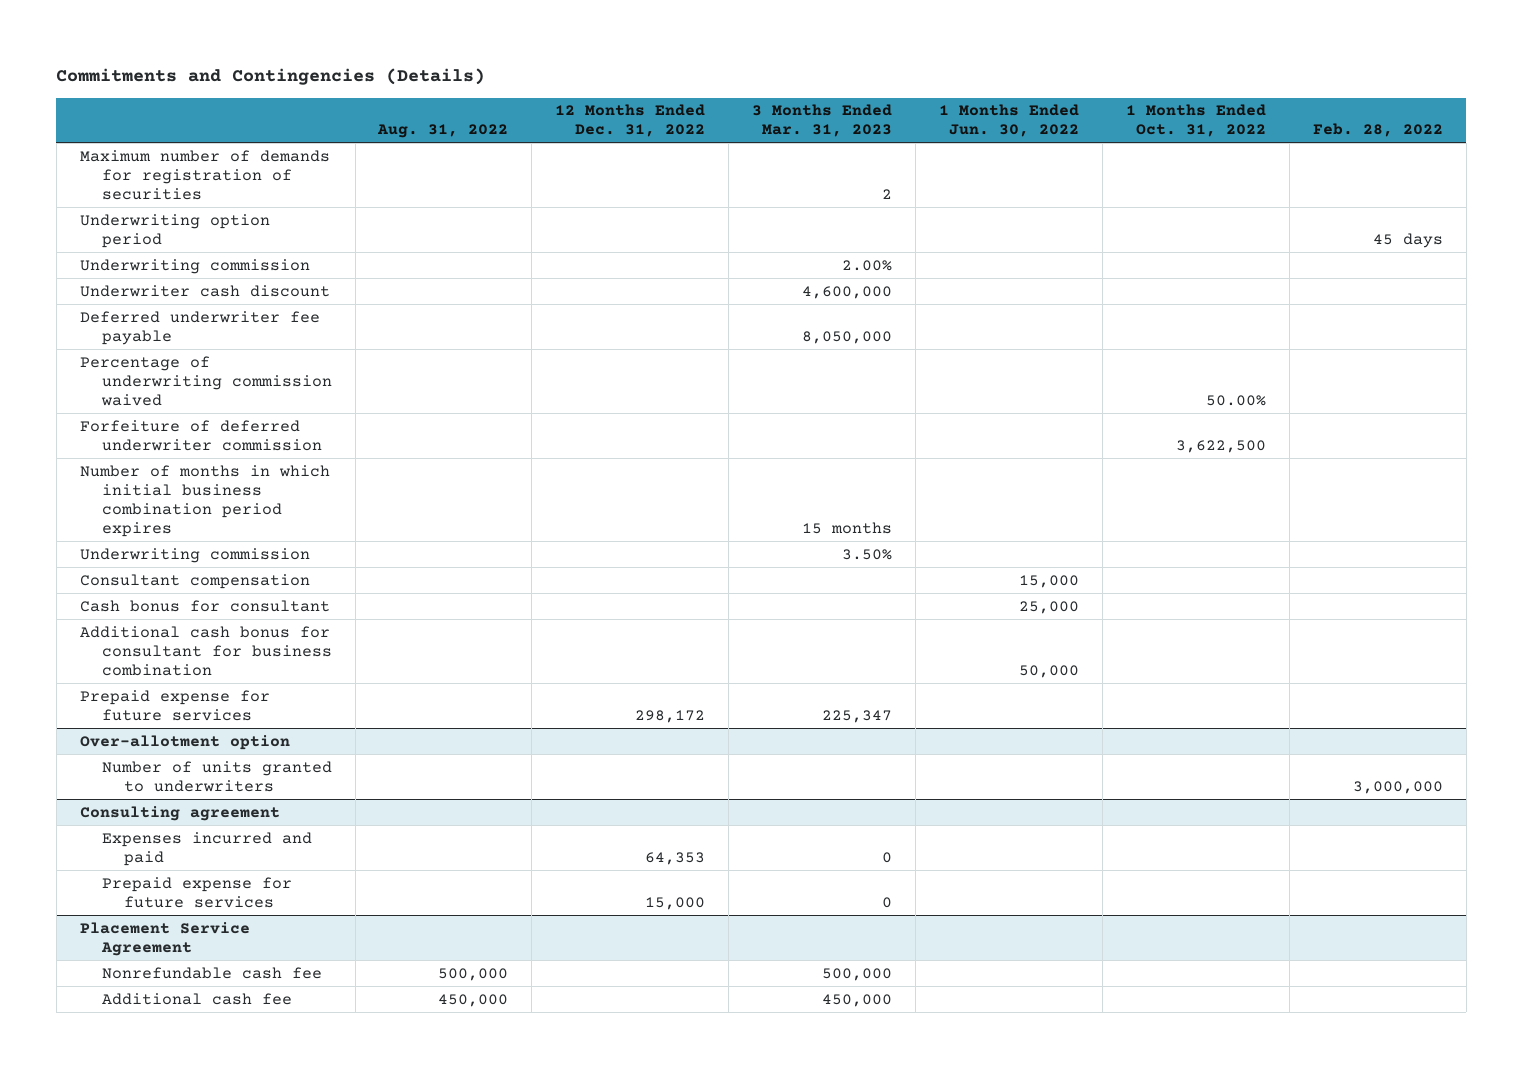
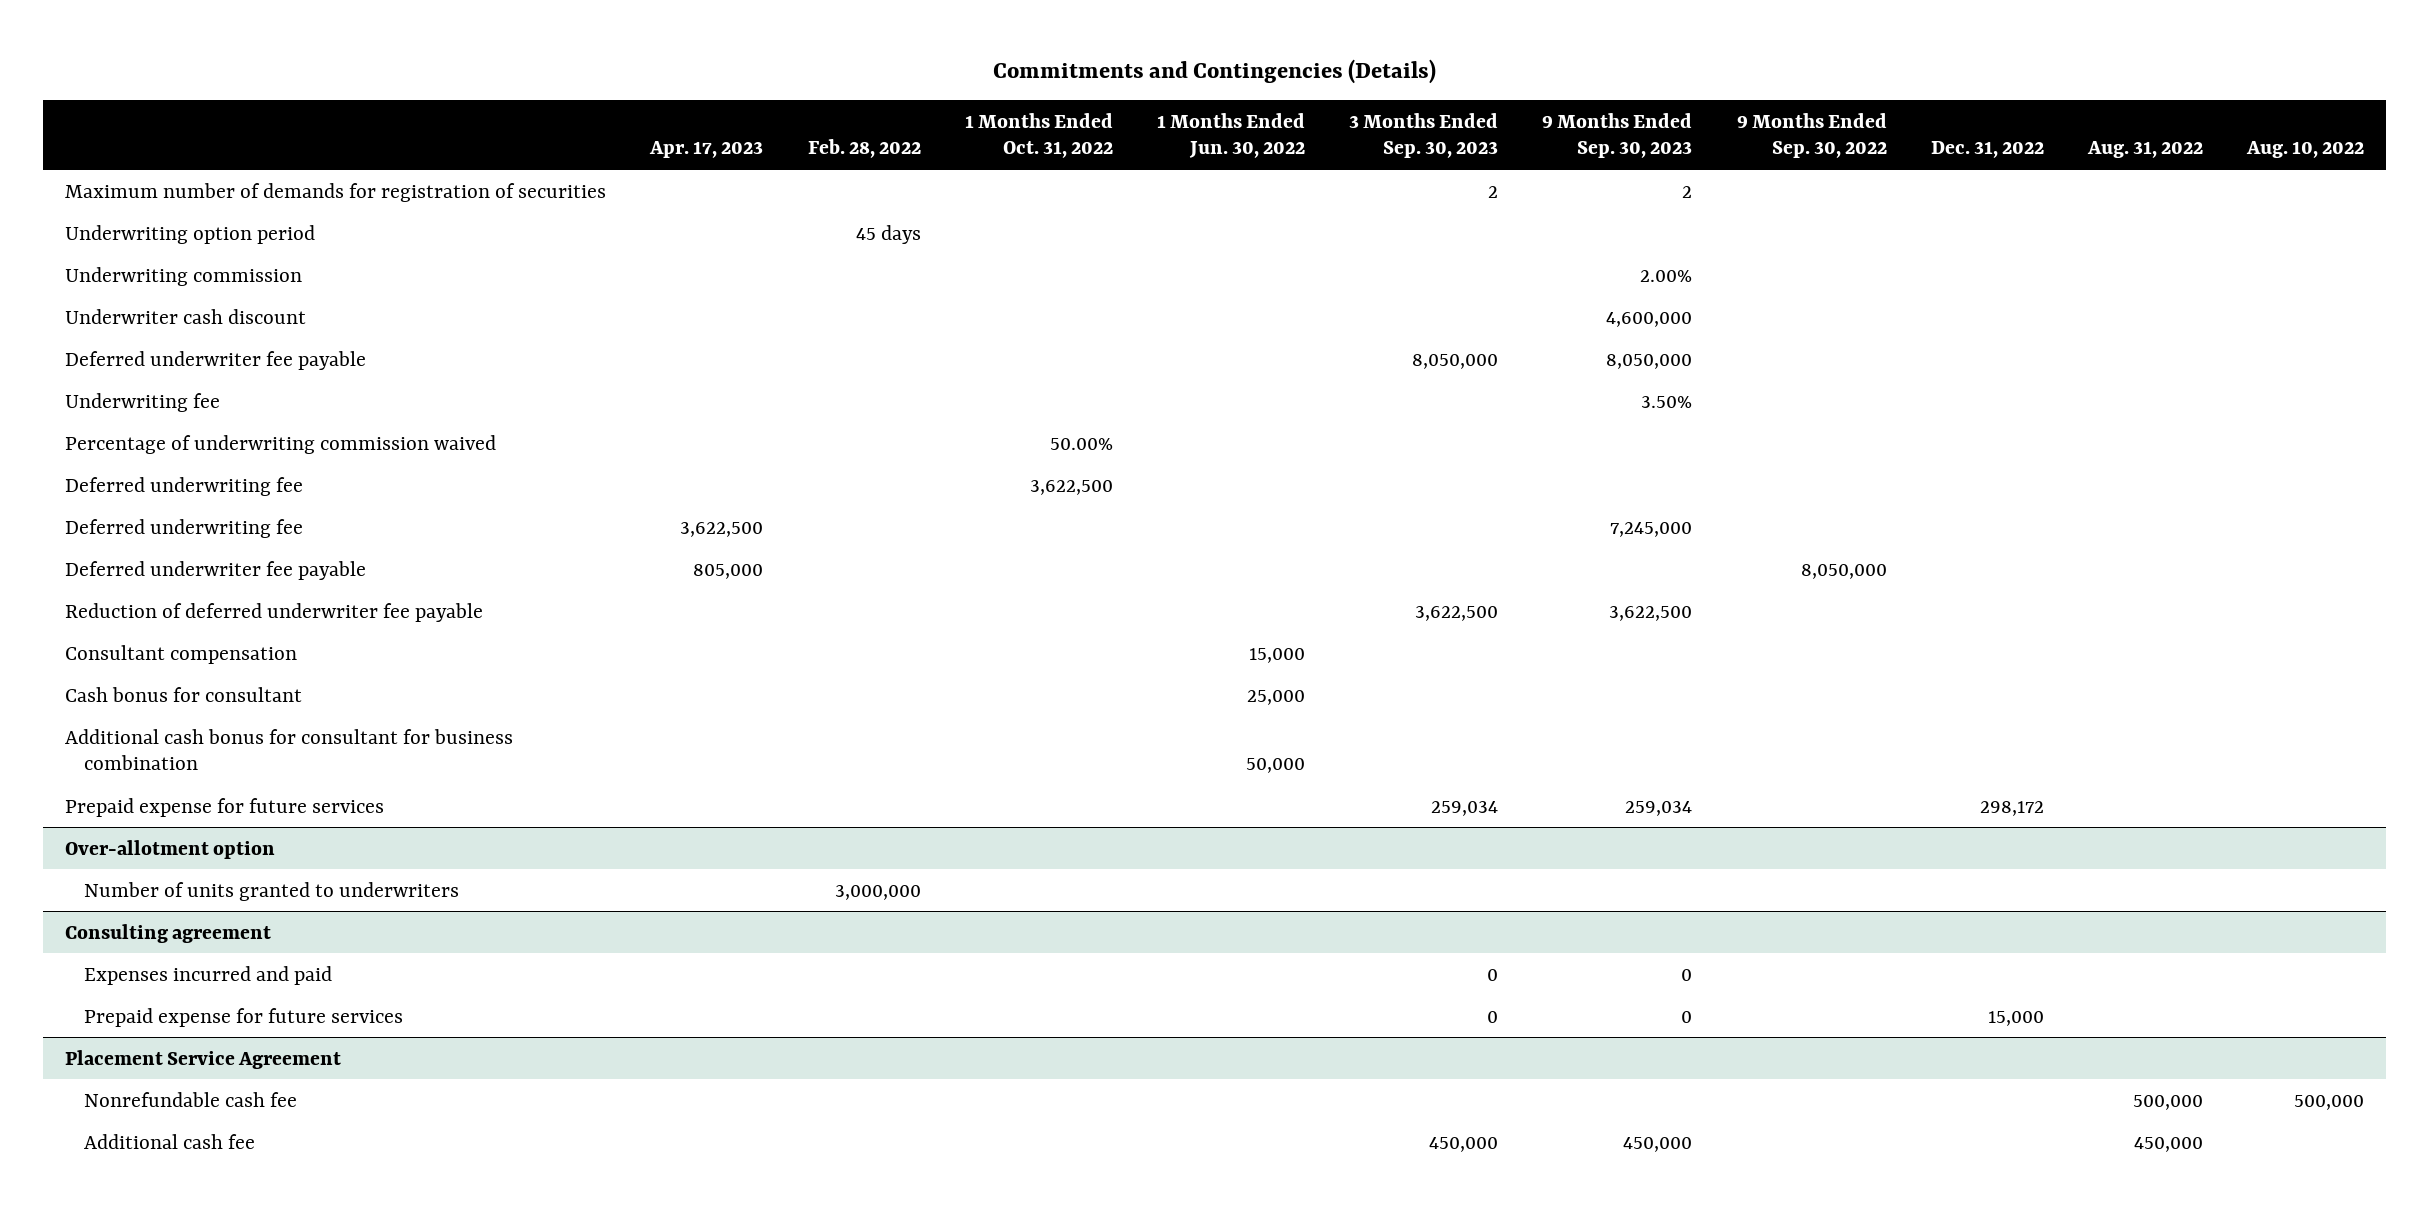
[555,104,706,138] 12 Months Ended Dec. 31, 2022 -> none
[752,104,893,138] 3 Months Ended Mar. 31, 2023 -> none
none -> [649,141,764,159] Apr. 17, 2023
none -> [1349,112,1499,159] 3 Months Ended Sep. 30, 2023
none -> [1542,112,1693,159] 9 Months Ended Sep. 30, 2023
none -> [1736,112,1887,159] 9 Months Ended Sep. 30, 2022
none -> [1930,141,2044,159] Dec. 31, 2022
none -> [2246,141,2365,159] Aug. 10, 2022
none -> [65,392,221,412] Underwriting fee
[79,464,330,537] Number of months in which initial business combination period expires -> none
[79,547,310,563] Underwriting commission -> none
[79,419,322,451] Forfeiture of deferred underwriter commission -> [65,476,304,496] Deferred underwriting fee
none -> [65,518,304,538] Deferred underwriting fee
none -> [65,560,367,580] Deferred underwriter fee payable
none -> [65,602,484,622] Reduction of deferred underwriter fee payable

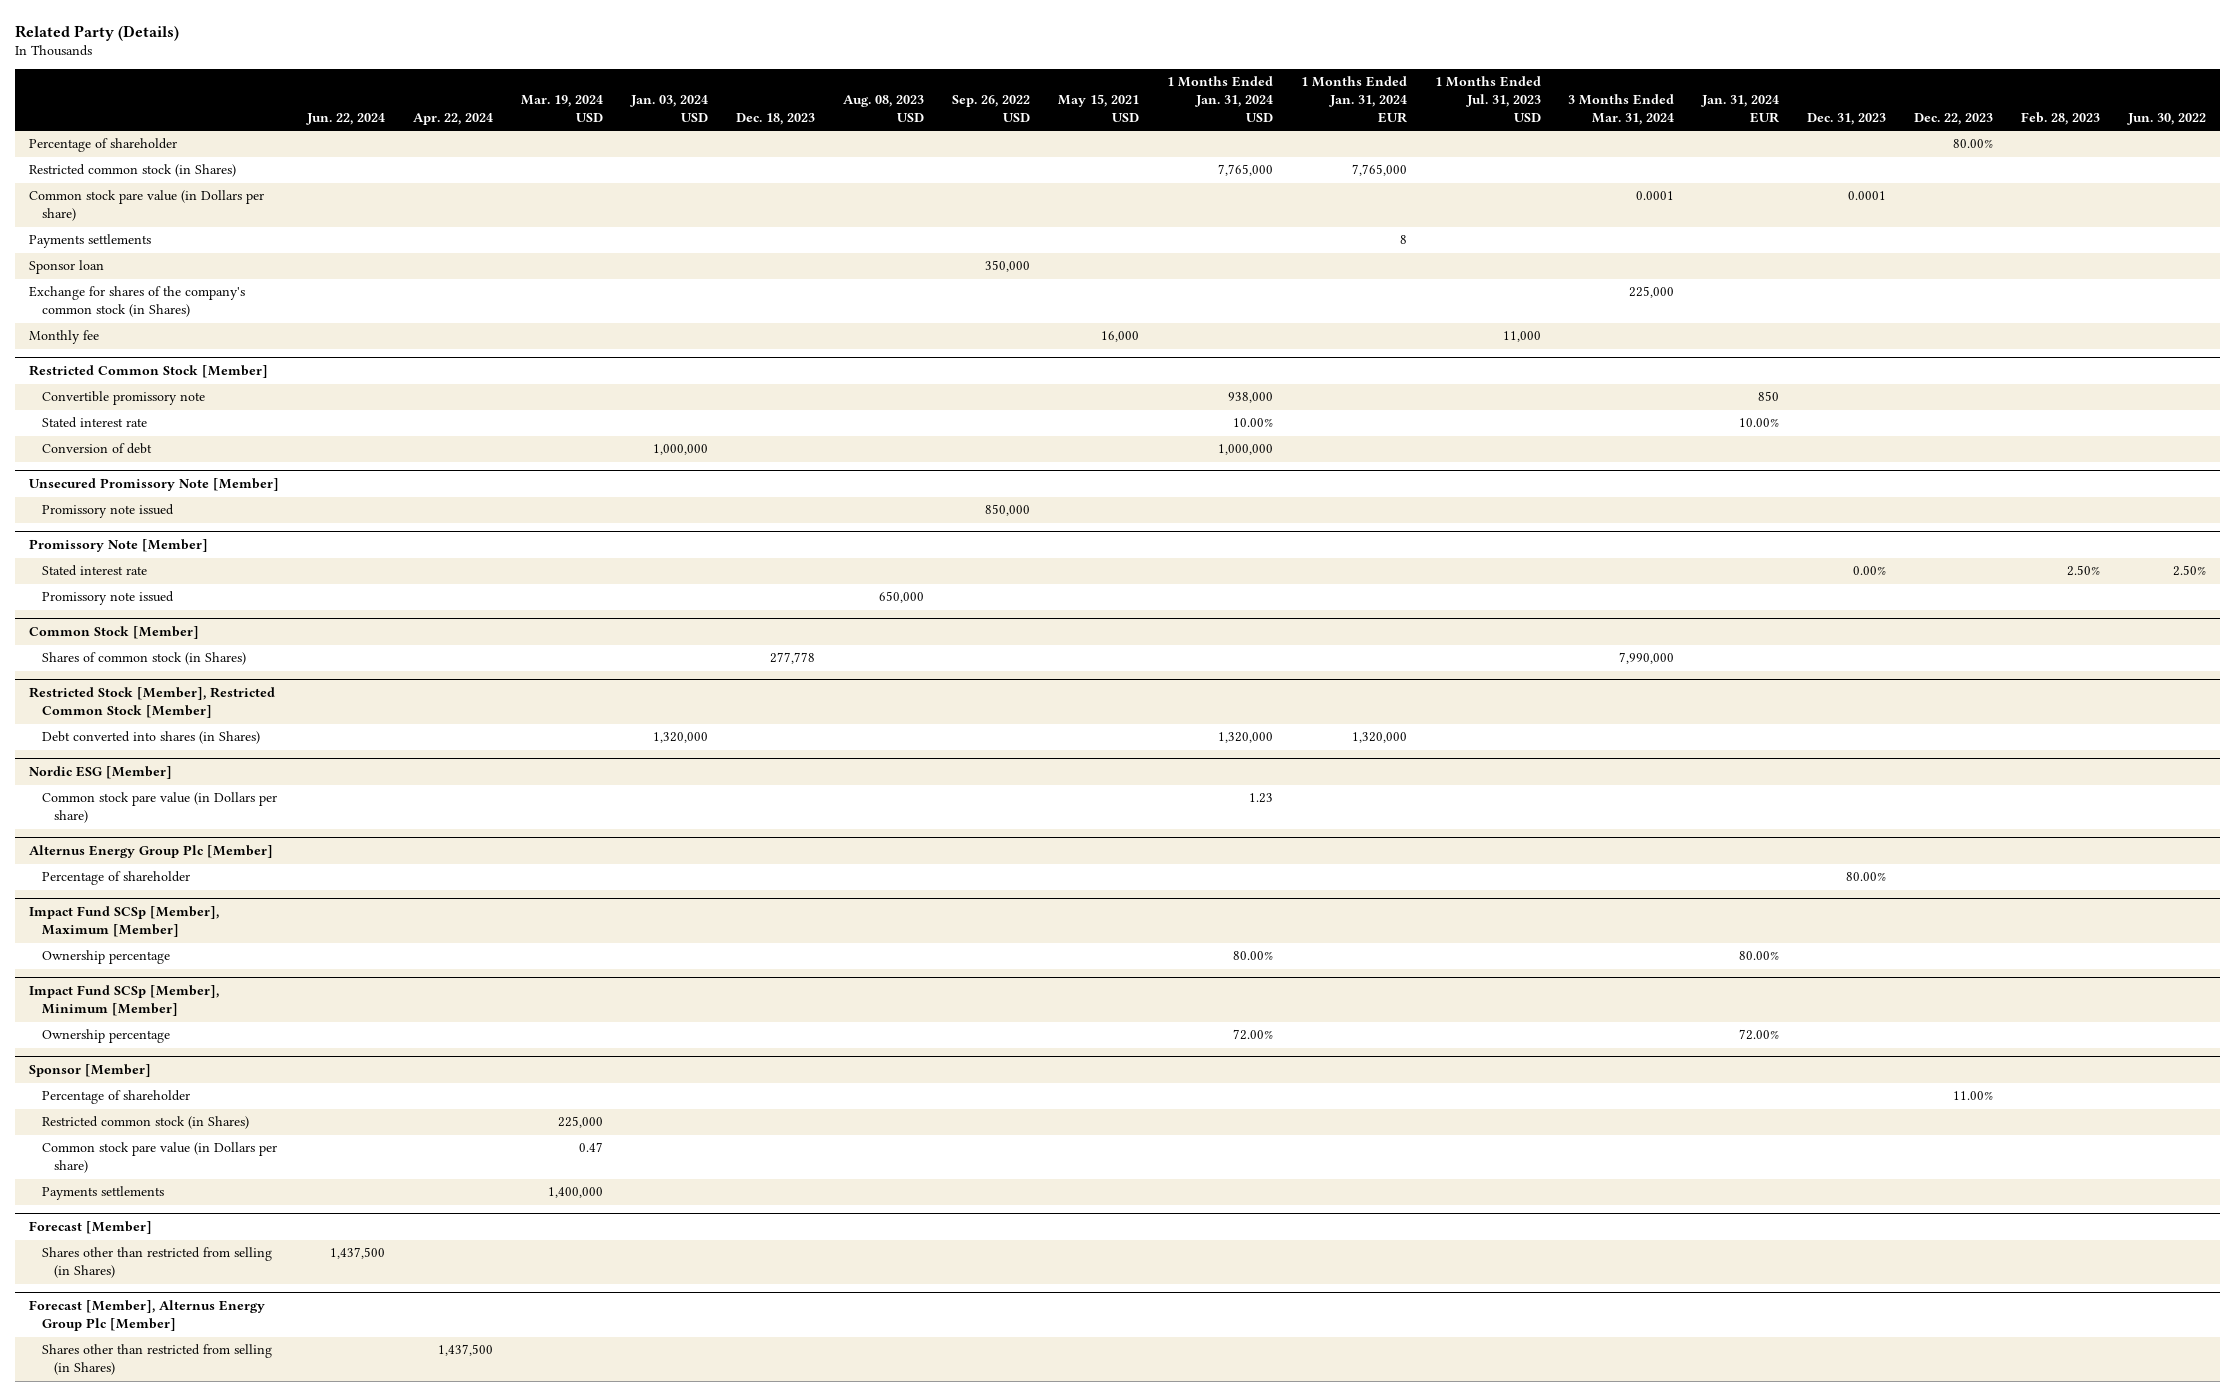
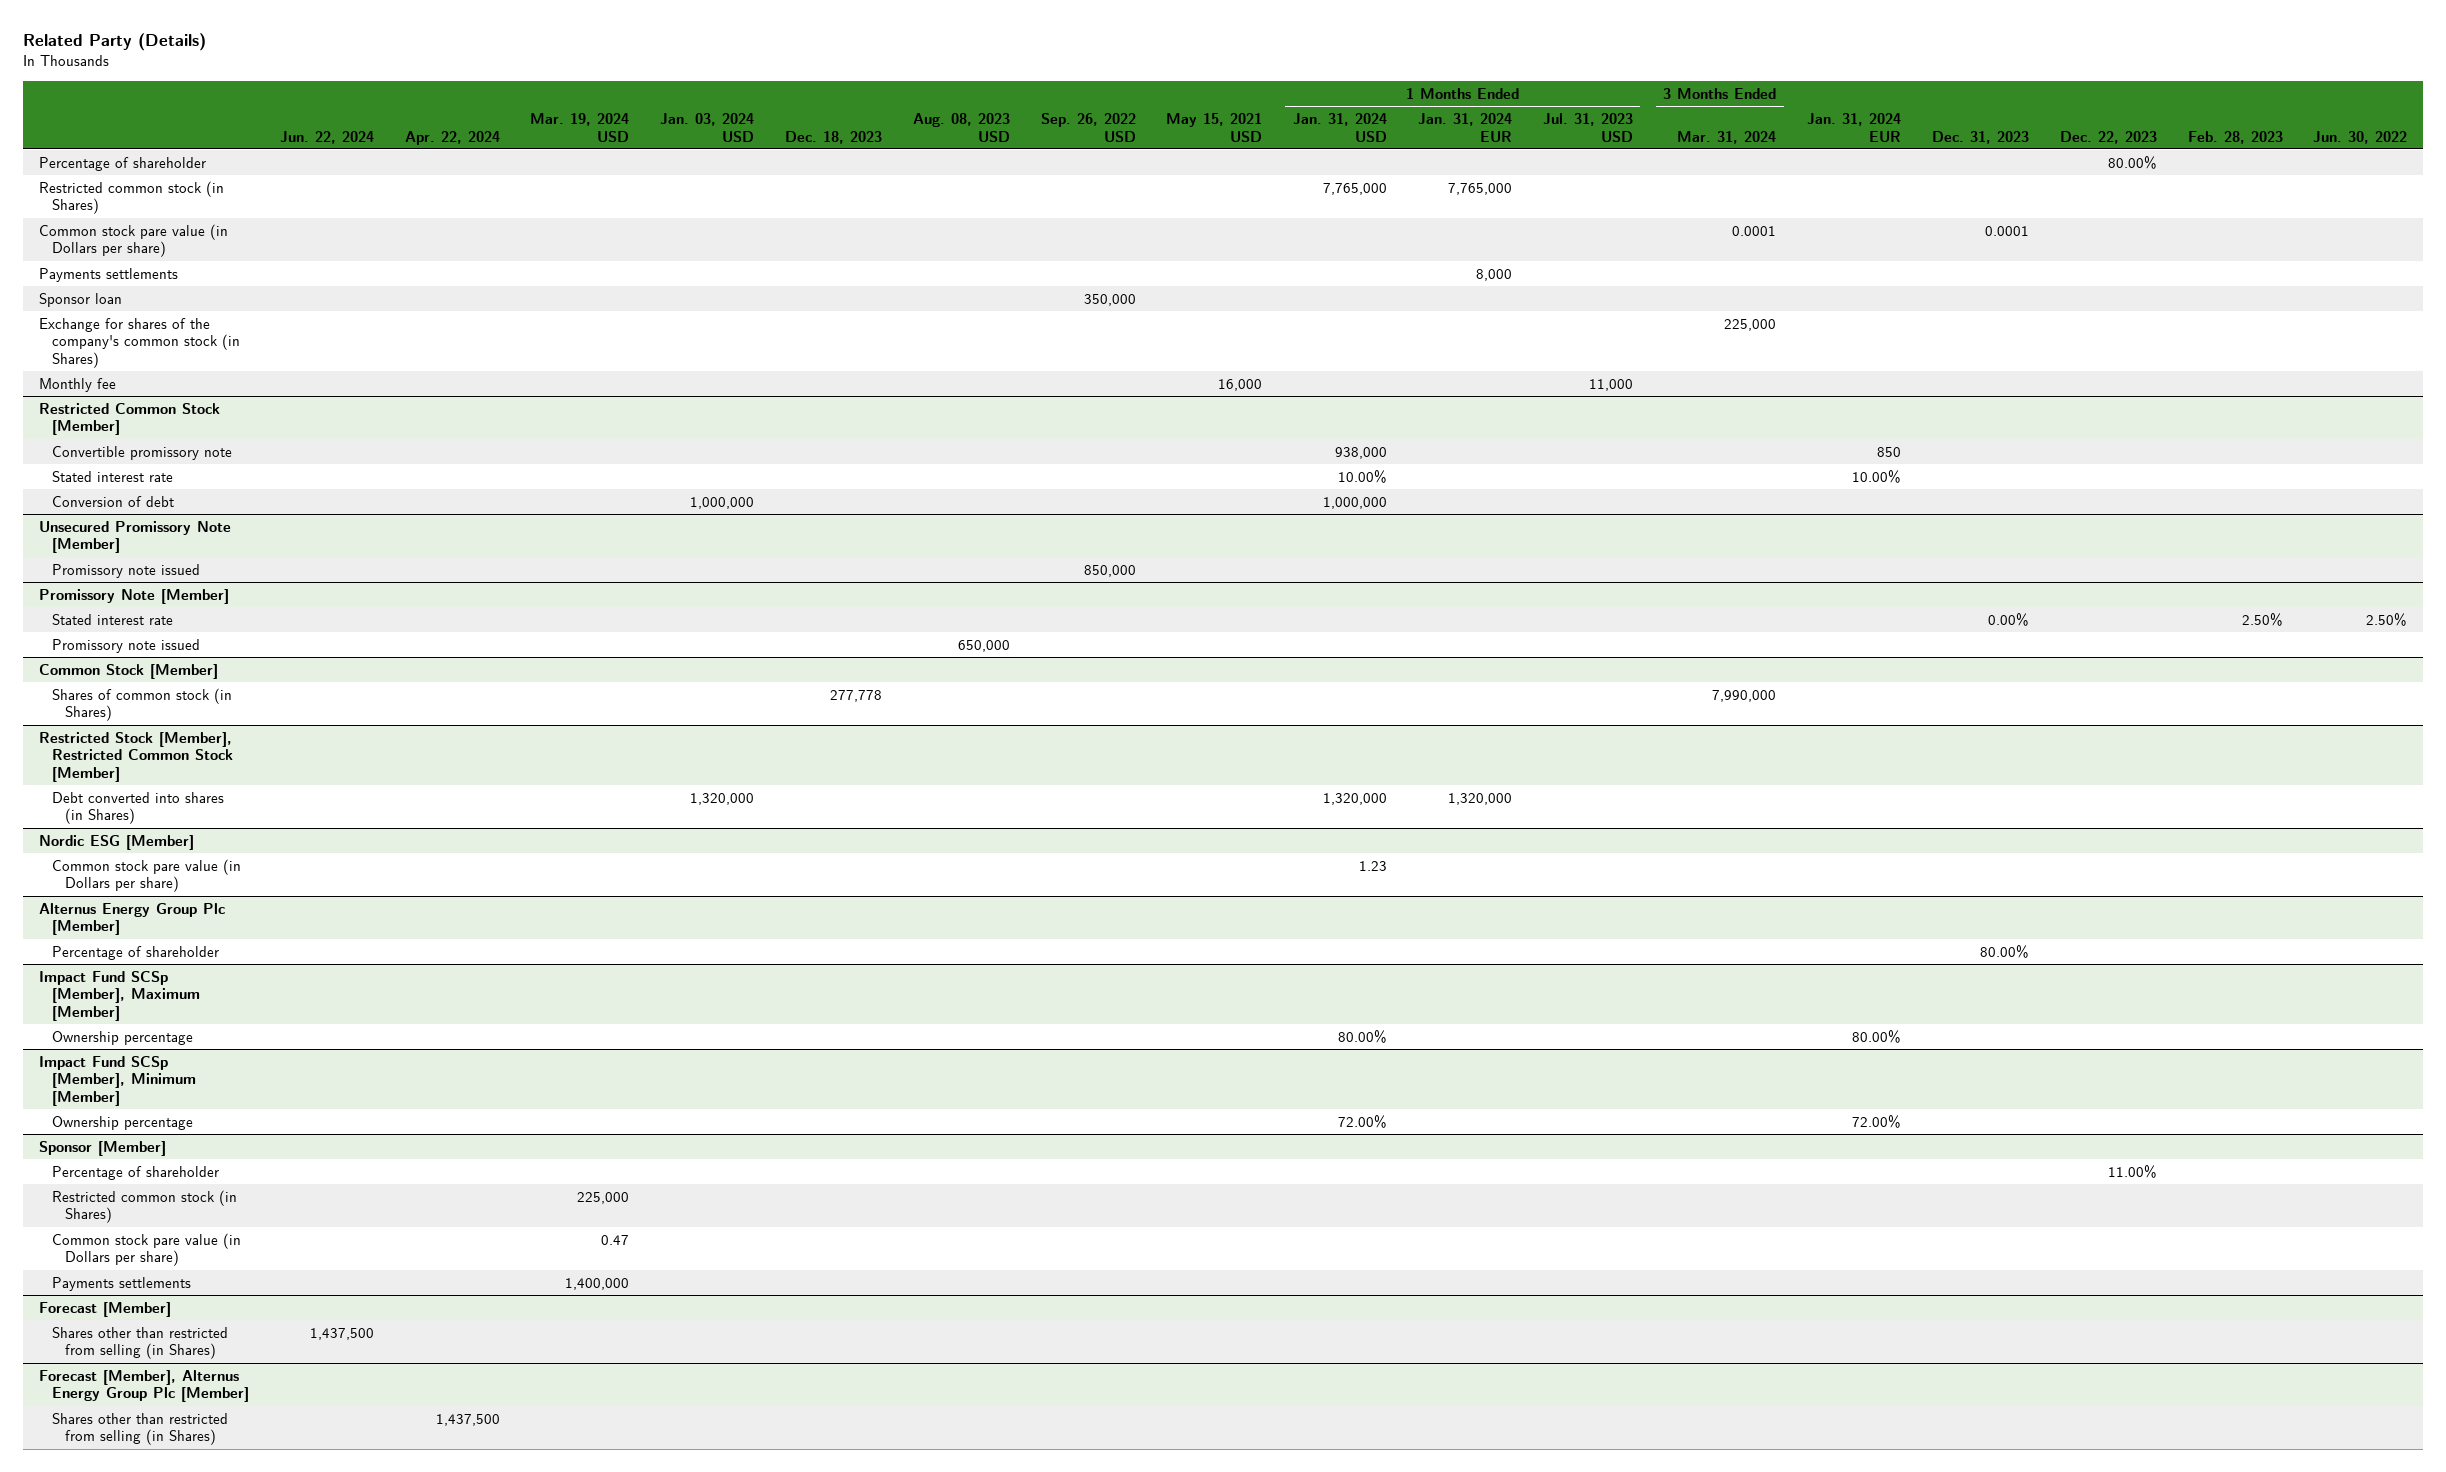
[1399,235,1407,245] 8 -> [1475,268,1512,281] 8,000

